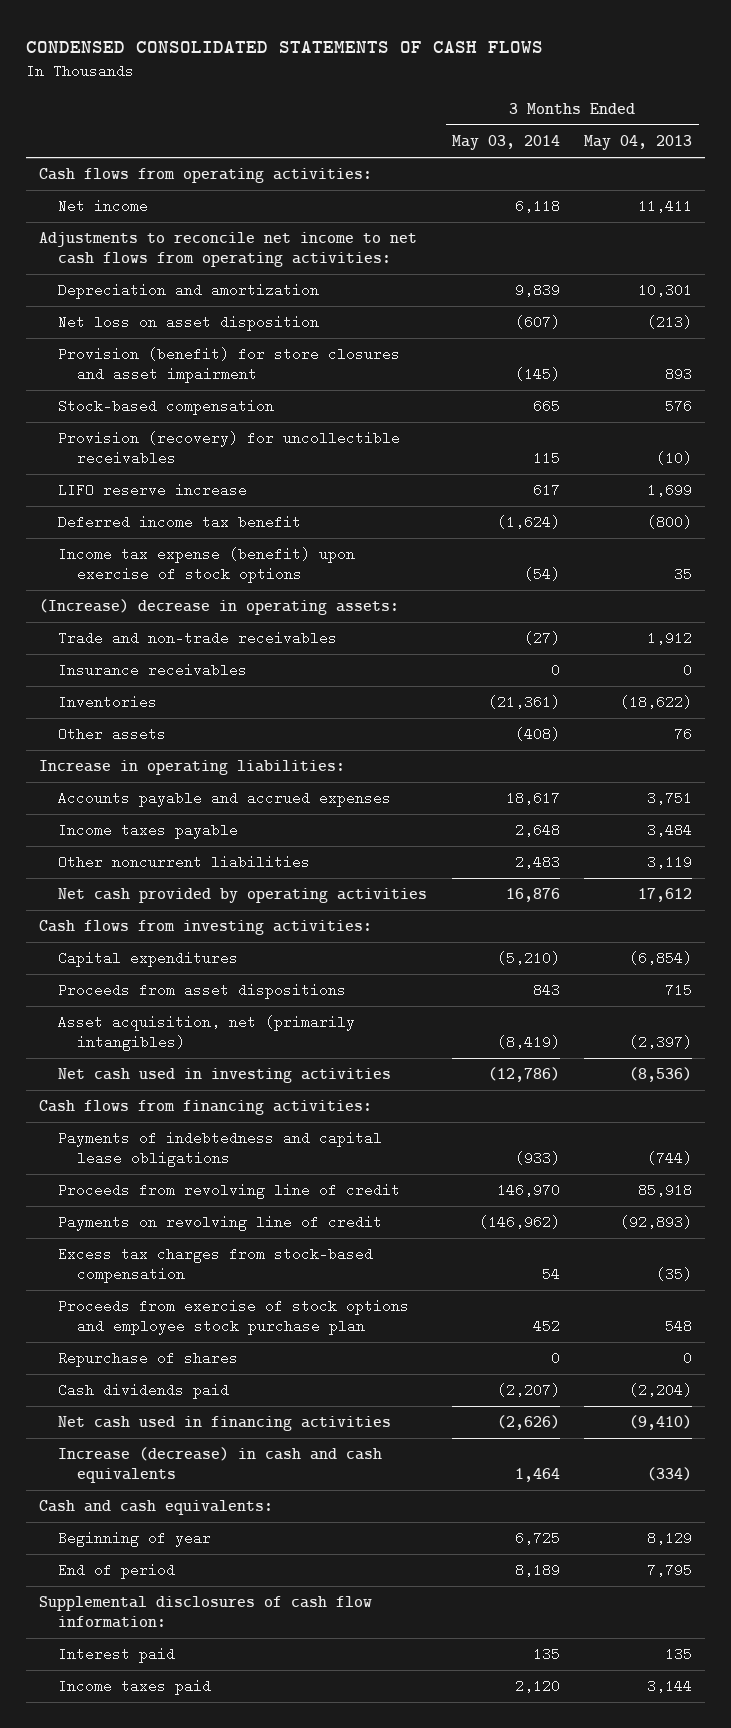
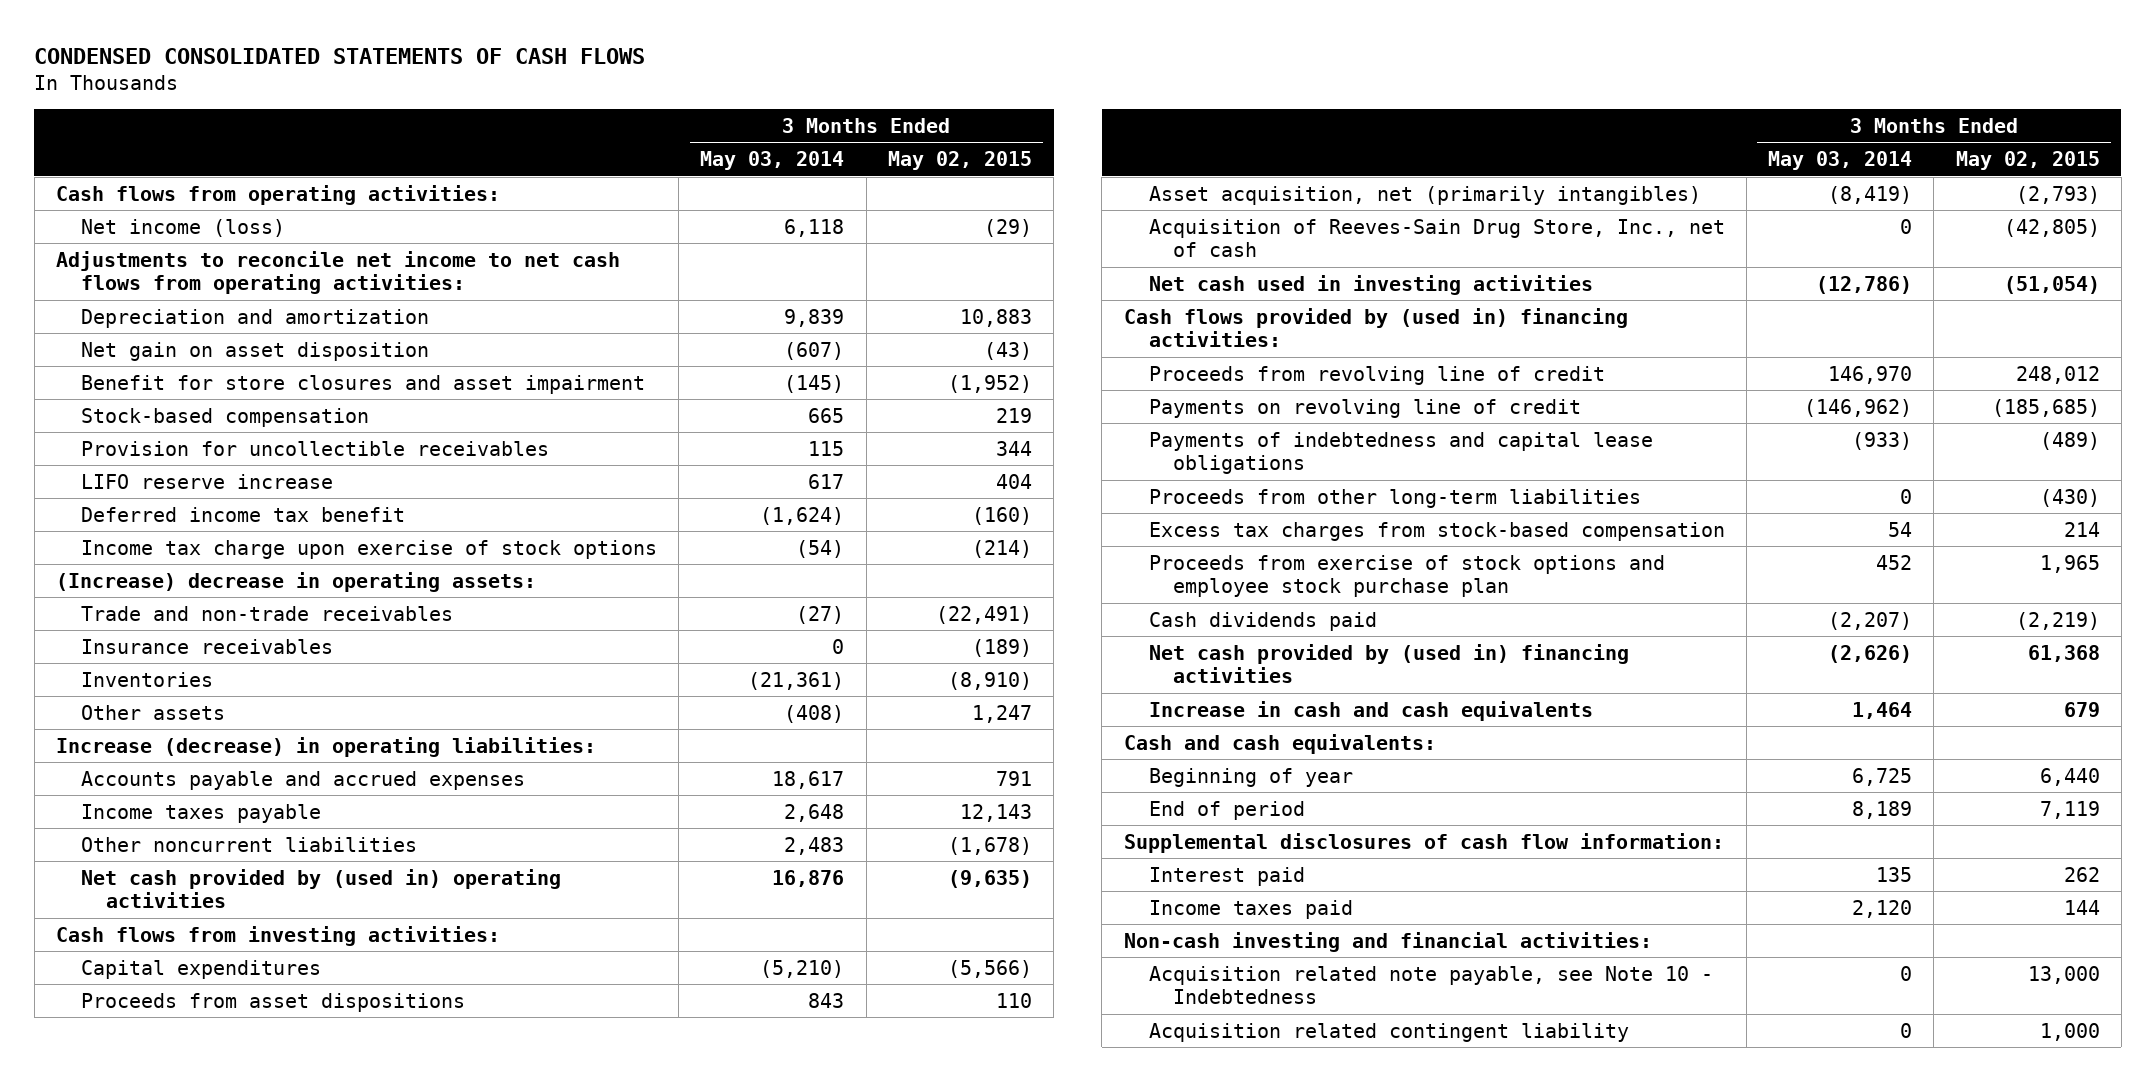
[584,135,693,151] May 04, 2013 -> none
none -> [888,151,1033,171] May 02, 2015
[57,199,148,214] Net income -> [80,218,285,237] Net income (loss)
[57,315,319,332] Net loss on asset disposition -> [80,341,429,361] Net gain on asset disposition
[57,347,400,384] Provision (benefit) for store closures and asset impairment -> [80,374,645,394] Benefit for store closures and asset impairment
[57,431,400,466] Provision (recovery) for uncollectible receivables -> [80,440,549,456] Provision for uncollectible receivables
[57,547,355,584] Income tax expense (benefit) upon exercise of stock options -> [80,539,657,559] Income tax charge upon exercise of stock options
[38,760,345,776] Increase in operating liabilities: -> [56,736,597,757] Increase (decrease) in operating liabilities:
[57,888,427,904] Net cash provided by operating activities -> [80,868,561,909] Net cash provided by (used in) operating activities
none -> [1148,218,1725,258] Acquisition of Reeves-Sain Drug Store, Inc., net of cash
[38,1100,372,1116] Cash flows from financing activities: -> none
none -> [1123,307,1628,348] Cash flows provided by (used in) financing activities:
[57,1131,382,1168] Payments of indebtedness and capital lease obligations -> [1148,431,1653,475] Payments of indebtedness and capital lease obligations
none -> [1148,488,1641,508] Proceeds from other long-term liabilities
[57,1351,238,1368] Repurchase of shares -> none
[57,1416,391,1432] Net cash used in financing activities -> [1148,643,1629,684] Net cash provided by (used in) financing activities
[57,1447,382,1484] Increase (decrease) in cash and cash equivalents -> [1148,700,1593,721] Increase in cash and cash equivalents
none -> [1123,931,1652,952] Non-cash investing and financial activities:
none -> [1148,965,1713,1005] Acquisition related note payable, see Note 10 - Indebtedness
none -> [1148,1022,1629,1042] Acquisition related contingent liability

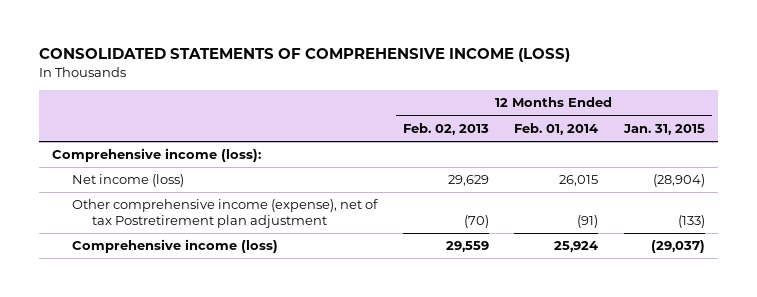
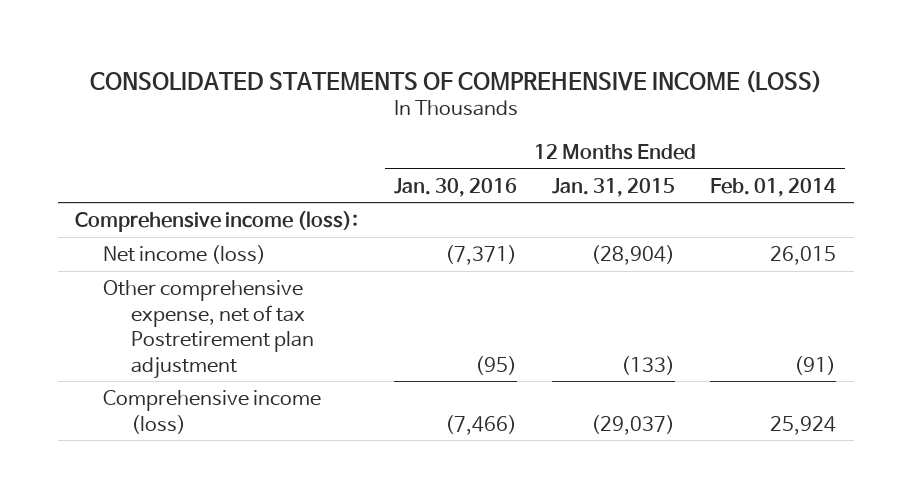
[402,122,489,135] Feb. 02, 2013 -> none
none -> [393,177,517,197] Jan. 30, 2016
[72,199,379,228] Other comprehensive income (expense), net of tax Postretirement plan adjustment -> [103,279,314,379] Other comprehensive expense, net of tax Postretirement plan adjustment

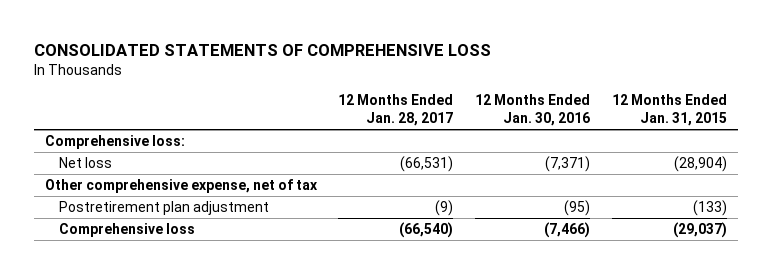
[89,69,822,93] CONSOLIDATED STATEMENTS OF COMPREHENSIVE INCOME (LOSS) -> [33,43,491,56] CONSOLIDATED STATEMENTS OF COMPREHENSIVE LOSS
[710,177,837,197] Feb. 01, 2014 -> none
none -> [338,94,454,127] 12 Months Ended Jan. 28, 2017
[75,210,359,232] Comprehensive income (loss): -> [44,135,185,150] Comprehensive loss:
[103,244,267,264] Net income (loss) -> [58,157,112,169] Net loss
none -> [44,179,318,194] Other comprehensive expense, net of tax
[103,279,314,379] Other comprehensive expense, net of tax Postretirement plan adjustment -> [58,201,269,216] Postretirement plan adjustment
[103,389,322,434] Comprehensive income (loss) -> [58,223,195,238] Comprehensive loss

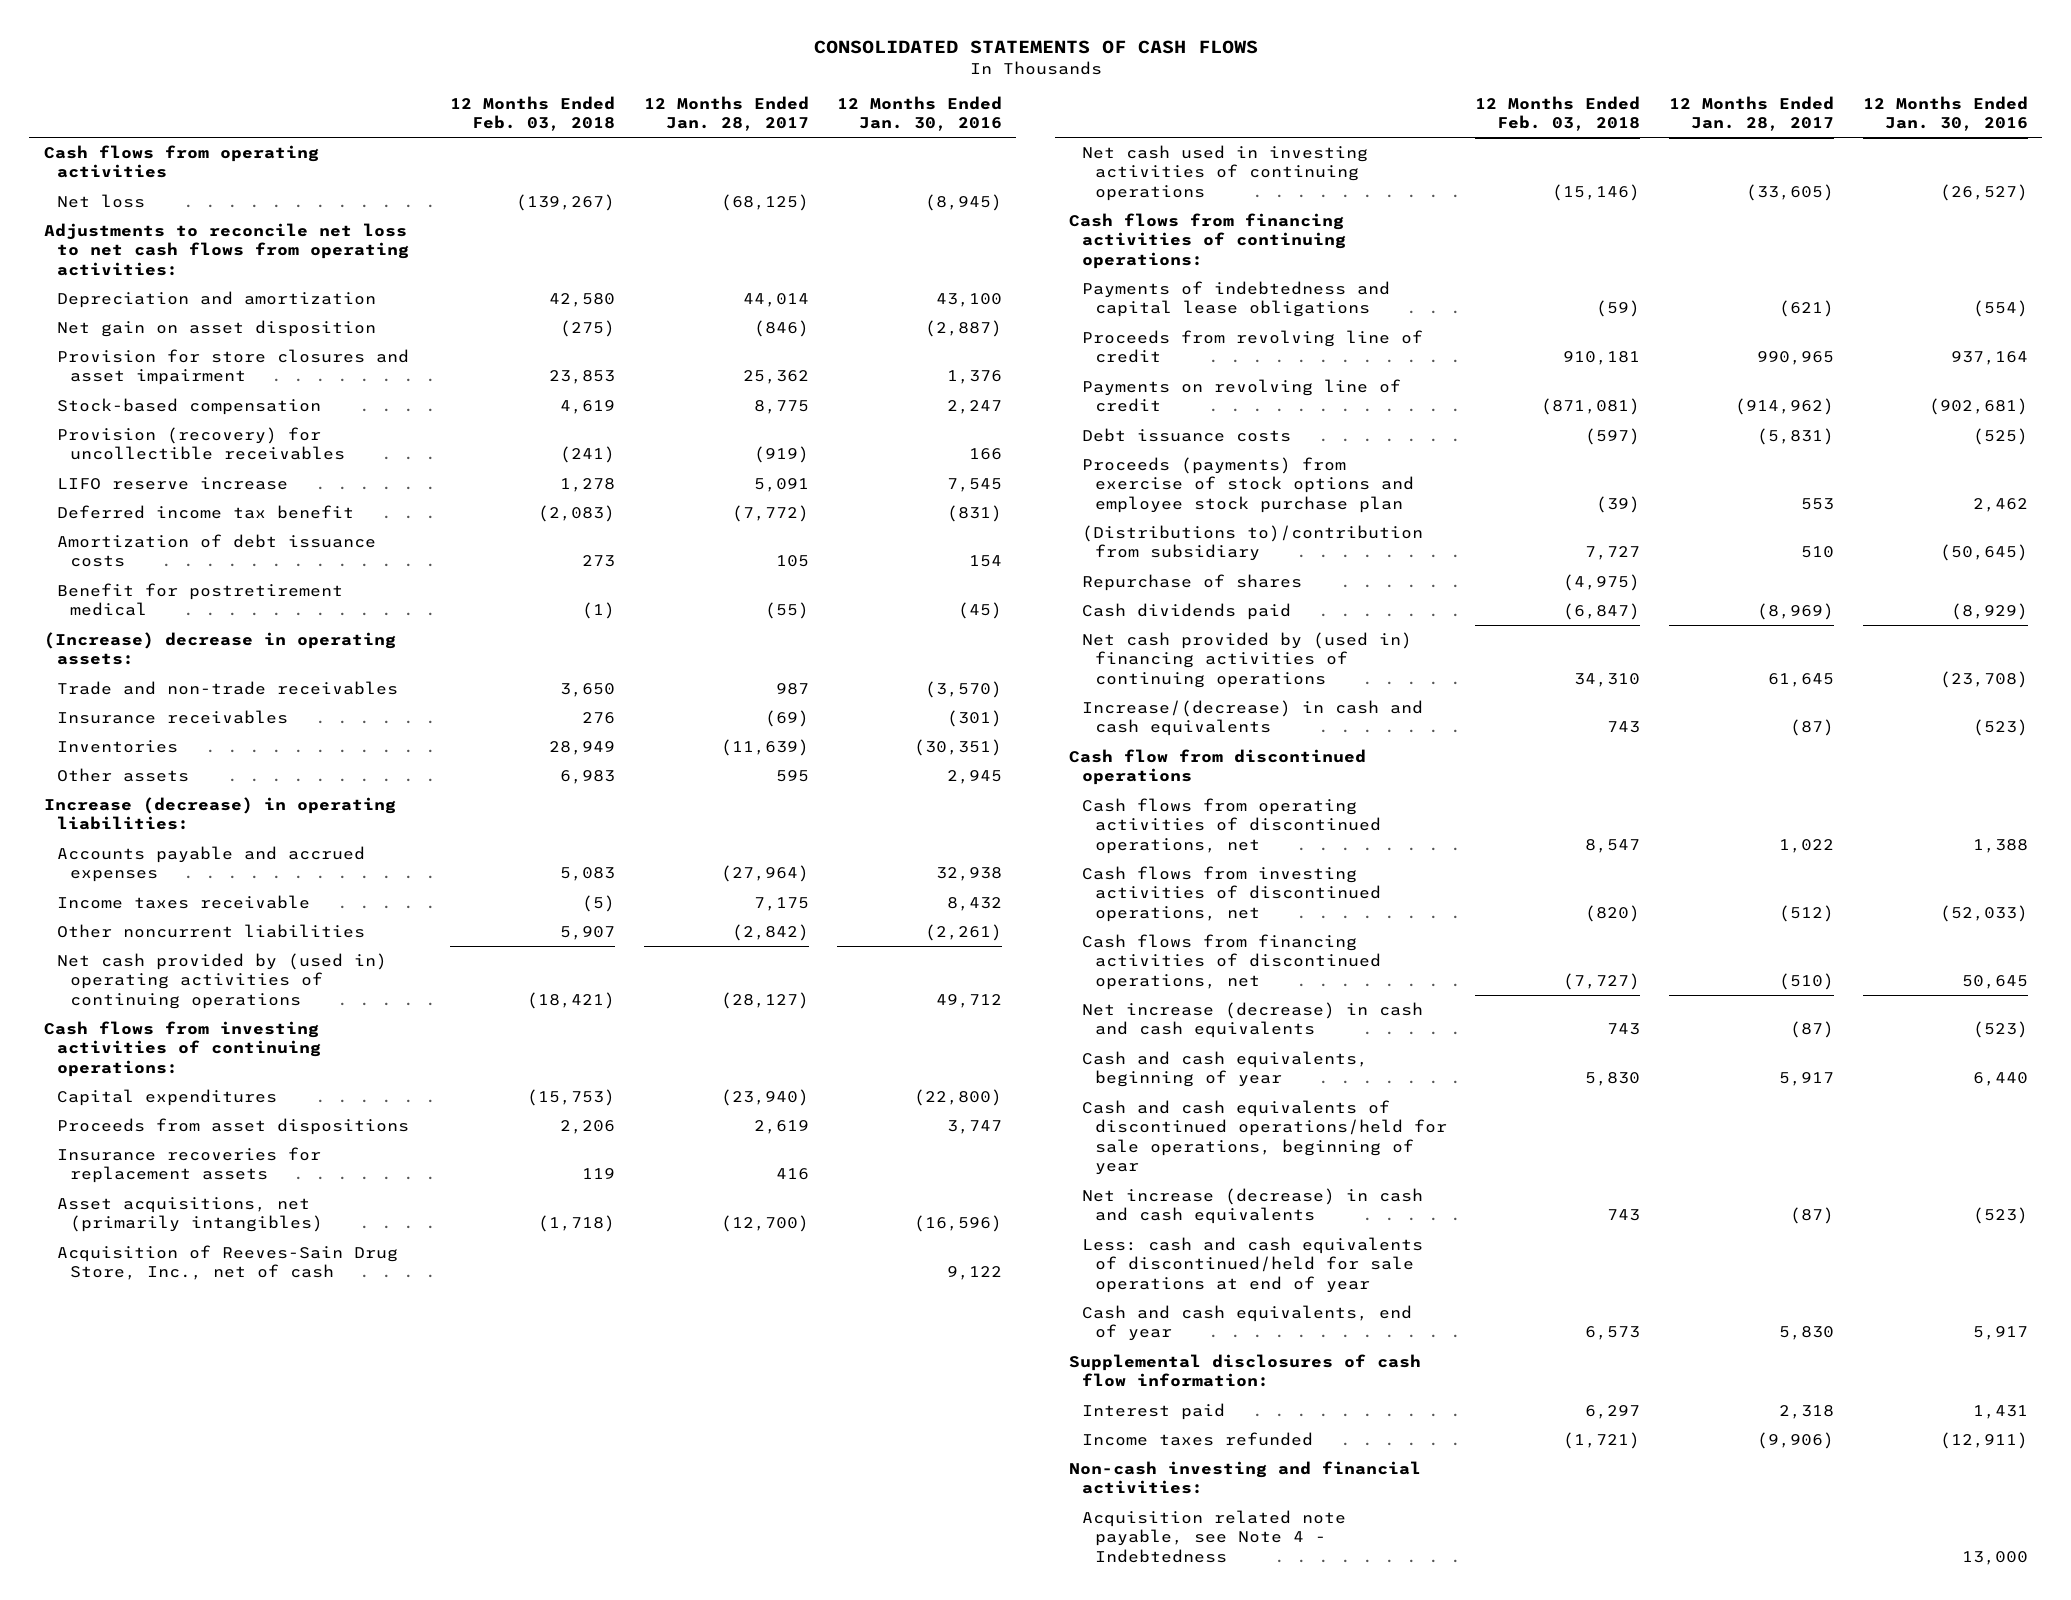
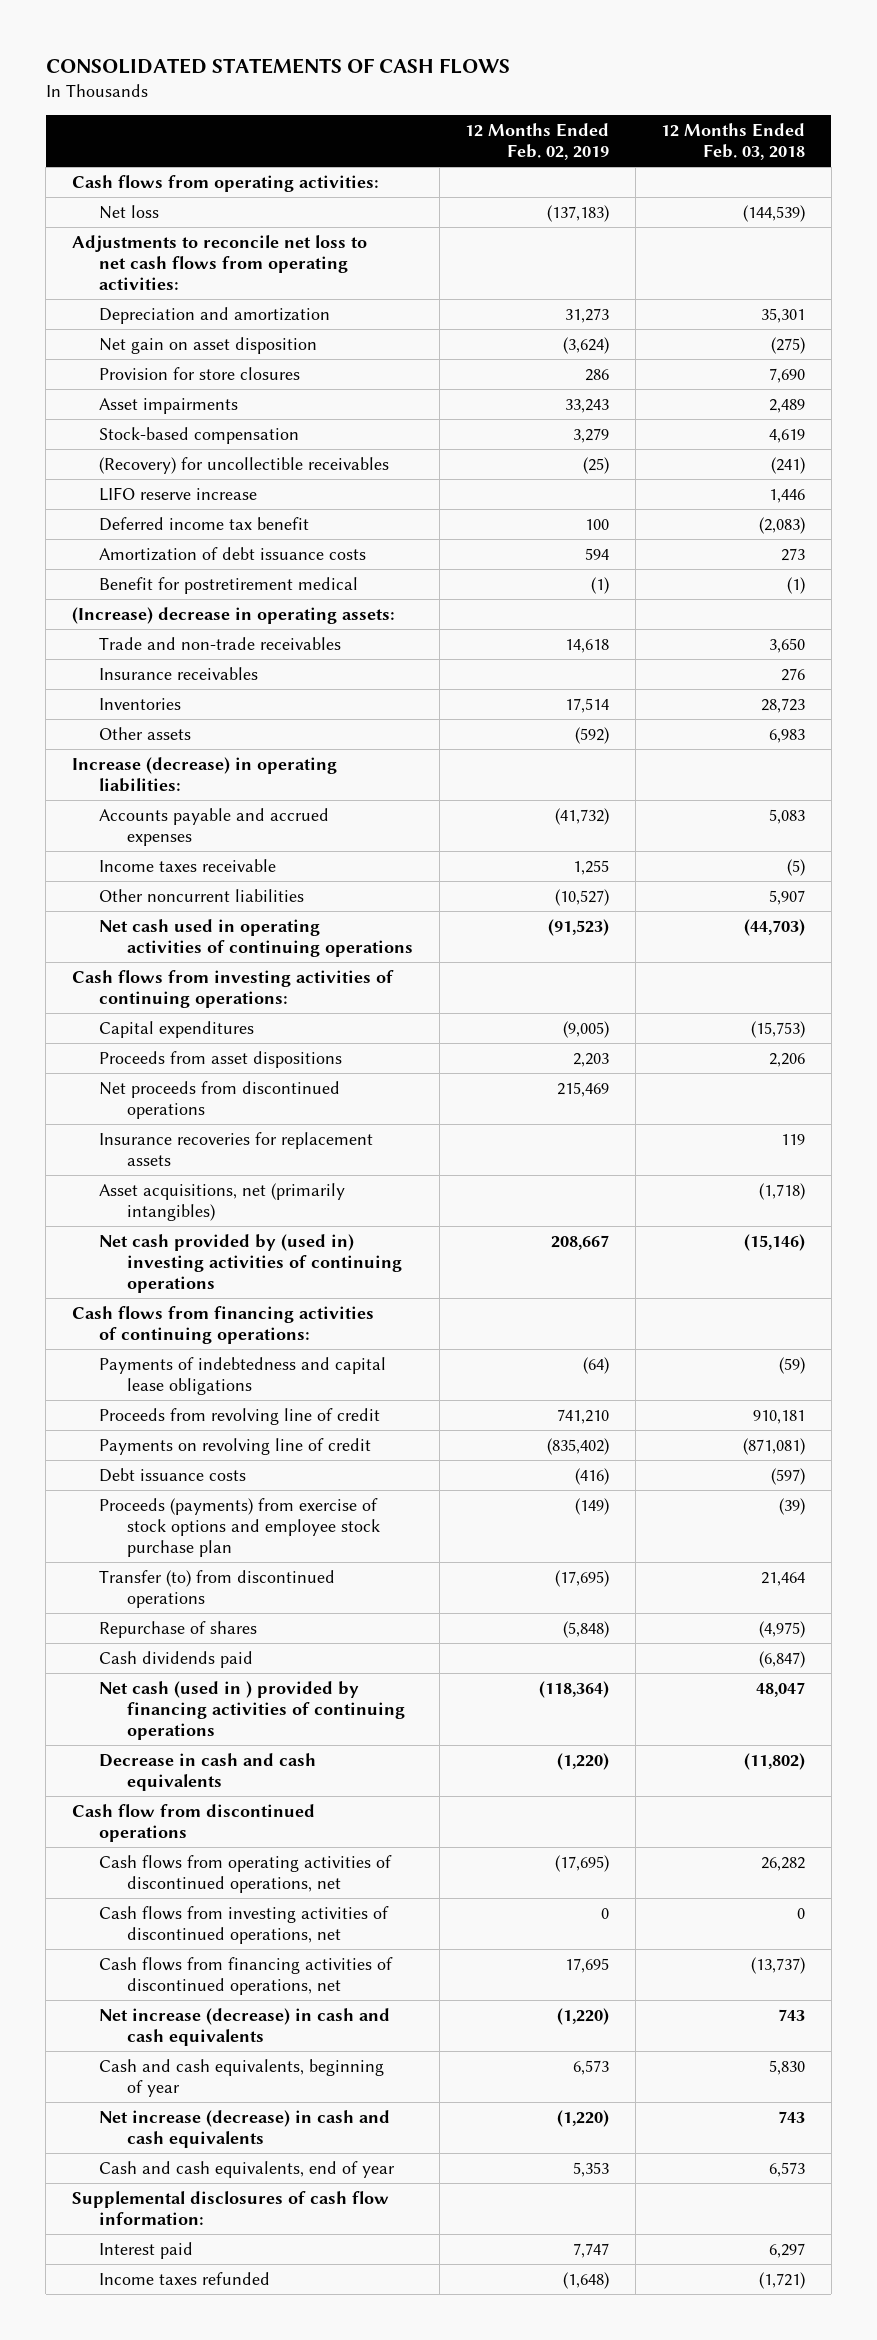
[643,95,809,132] 12 Months Ended Jan. 28, 2017 -> none
[837,95,1003,132] 12 Months Ended Jan. 30, 2016 -> none
none -> [465,123,610,161] 12 Months Ended Feb. 02, 2019
[43,144,319,179] Cash flows from operating activities -> [71,174,379,192] Cash flows from operating activities:
[516,193,616,211] (139,267) -> [743,204,806,222] (144,539)
[549,292,616,307] 42,580 -> [761,307,806,323] 35,301
none -> [99,366,301,380] Provision for store closures
[56,348,409,386] Provision for store closures and asset impairment -> [99,397,239,414] Asset impairments
[549,370,616,385] 23,853 -> [769,398,806,413] 2,489
[56,426,345,461] Provision (recovery) for uncollectible receivables -> [99,456,390,474] (Recovery) for uncollectible receivables
[560,477,616,492] 1,278 -> [769,488,806,503] 1,446
[549,740,616,755] 28,949 -> [761,697,806,713] 28,723
[56,952,387,1009] Net cash provided by (used in) operating activities of continuing operations -> [99,918,414,957] Net cash used in operating activities of continuing operations
[527,991,616,1009] (18,421) -> [744,918,806,936] (44,703)
none -> [99,1080,341,1119] Net proceeds from discontinued operations
[56,1244,398,1281] Acquisition of Reeves-Sain Drug Store, Inc., net of cash -> none
[1081,144,1368,201] Net cash used in investing activities of continuing operations -> [99,1233,403,1294] Net cash provided by (used in) investing activities of continuing operations
[1081,524,1423,562] (Distributions to)/contribution from subsidiary -> none
none -> [99,1569,336,1608] Transfer (to) from discontinued operations
[1081,631,1412,688] Net cash provided by (used in) financing activities of continuing operations -> [99,1680,406,1741] Net cash (used in ) provided by financing activities of continuing operations
[1574,672,1641,687] 34,310 -> [756,1681,806,1697] 48,047
[1081,699,1423,737] Increase/(decrease) in cash and cash equivalents -> [99,1752,317,1791] Decrease in cash and cash equivalents
[1607,721,1641,734] 743 -> [744,1752,806,1770] (11,802)
[1585,838,1641,853] 8,547 -> [761,1856,806,1871] 26,282
[1585,904,1641,922] (820) -> [797,1907,806,1919] 0
[1563,972,1641,990] (7,727) -> [751,1956,806,1974] (13,737)
[1081,1099,1447,1176] Cash and cash equivalents of discontinued operations/held for sale operations, beginning of year -> none
[1081,1236,1423,1293] Less: cash and cash equivalents of discontinued/held for sale operations at end of year -> none
[1068,1460,1421,1495] Non-cash investing and financial activities: -> none
[1081,1509,1346,1563] Acquisition related note payable, see Note 4 - Indebtedness -> none

